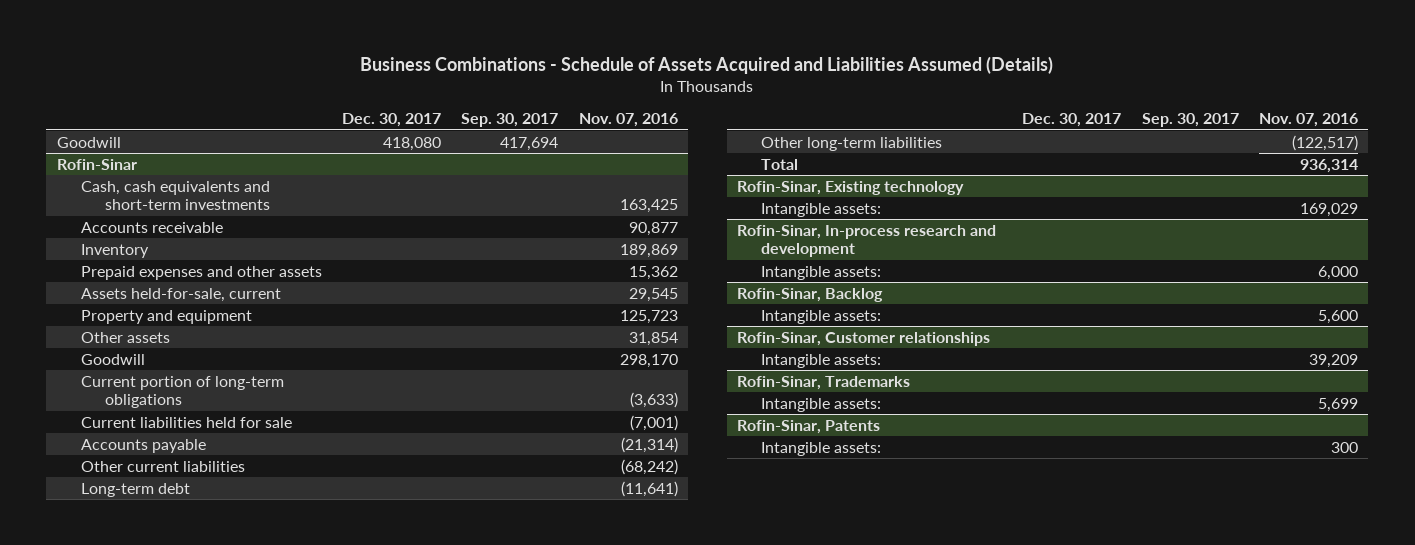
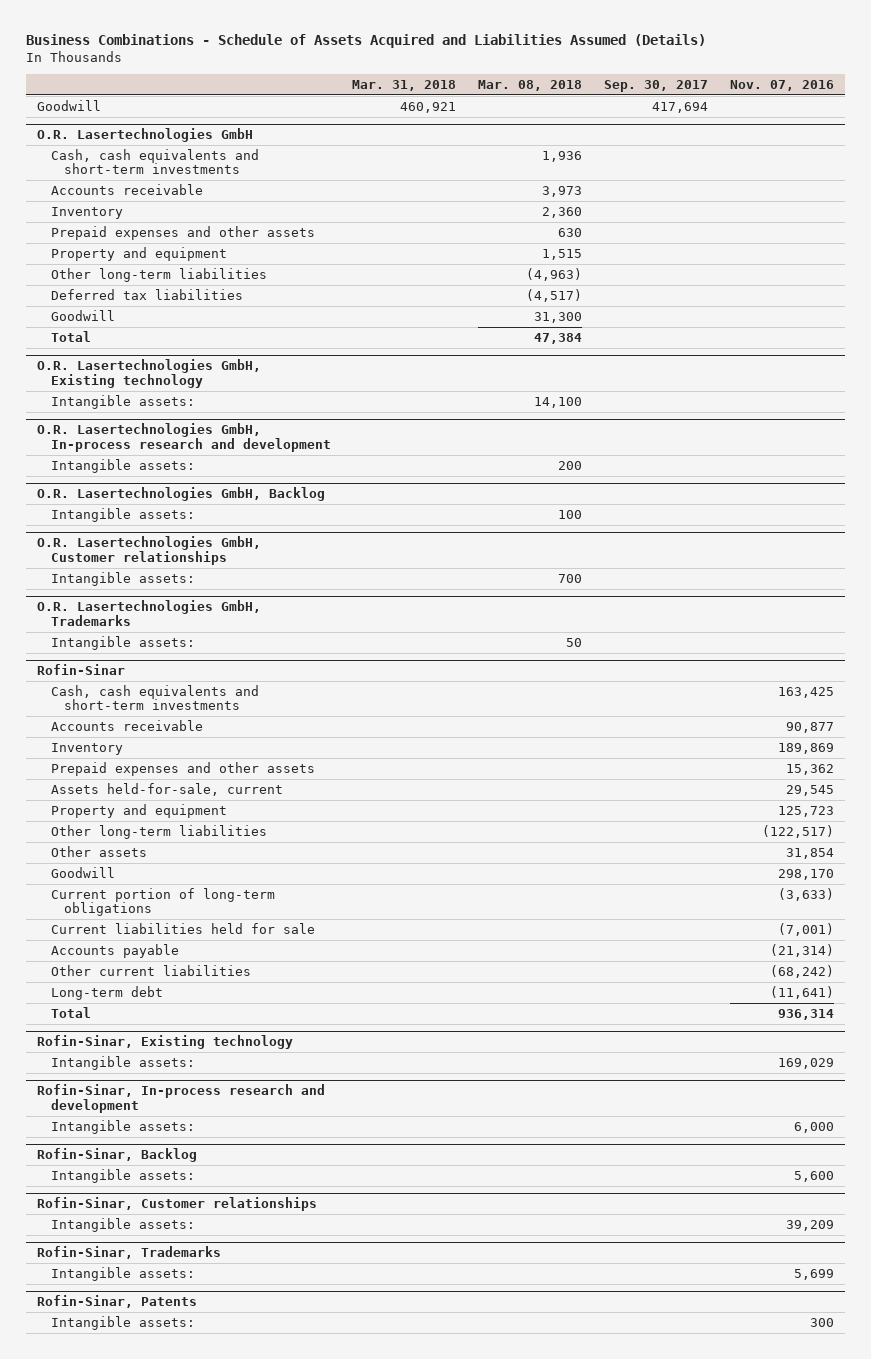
[341,113,441,128] Dec. 30, 2017 -> none
none -> [352,80,457,92] Mar. 31, 2018
none -> [478,80,583,92] Mar. 08, 2018
none -> [37,128,254,143] O.R. Lasertechnologies GmbH
none -> [50,148,259,175] Cash, cash equivalents and short-term investments
none -> [50,183,203,195] Accounts receivable
none -> [50,206,123,219] Inventory
none -> [50,225,315,240] Prepaid expenses and other assets
none -> [50,246,227,261] Property and equipment
none -> [50,267,267,282] Other long-term liabilities
none -> [50,288,243,300] Deferred tax liabilities
none -> [50,309,115,321] Goodwill
none -> [50,330,91,342] Total
none -> [37,359,262,388] O.R. Lasertechnologies GmbH, Existing technology
none -> [50,394,195,409] Intangible assets:
none -> [37,423,331,452] O.R. Lasertechnologies GmbH, In-process research and development
none -> [50,458,195,473] Intangible assets:
none -> [37,487,326,502] O.R. Lasertechnologies GmbH, Backlog
none -> [50,507,195,522] Intangible assets:
none -> [37,536,262,565] O.R. Lasertechnologies GmbH, Customer relationships
none -> [50,571,195,586] Intangible assets:
none -> [37,600,262,626] O.R. Lasertechnologies GmbH, Trademarks
none -> [50,635,195,650] Intangible assets:
[761,136,943,151] Other long-term liabilities -> [50,824,267,839] Other long-term liabilities

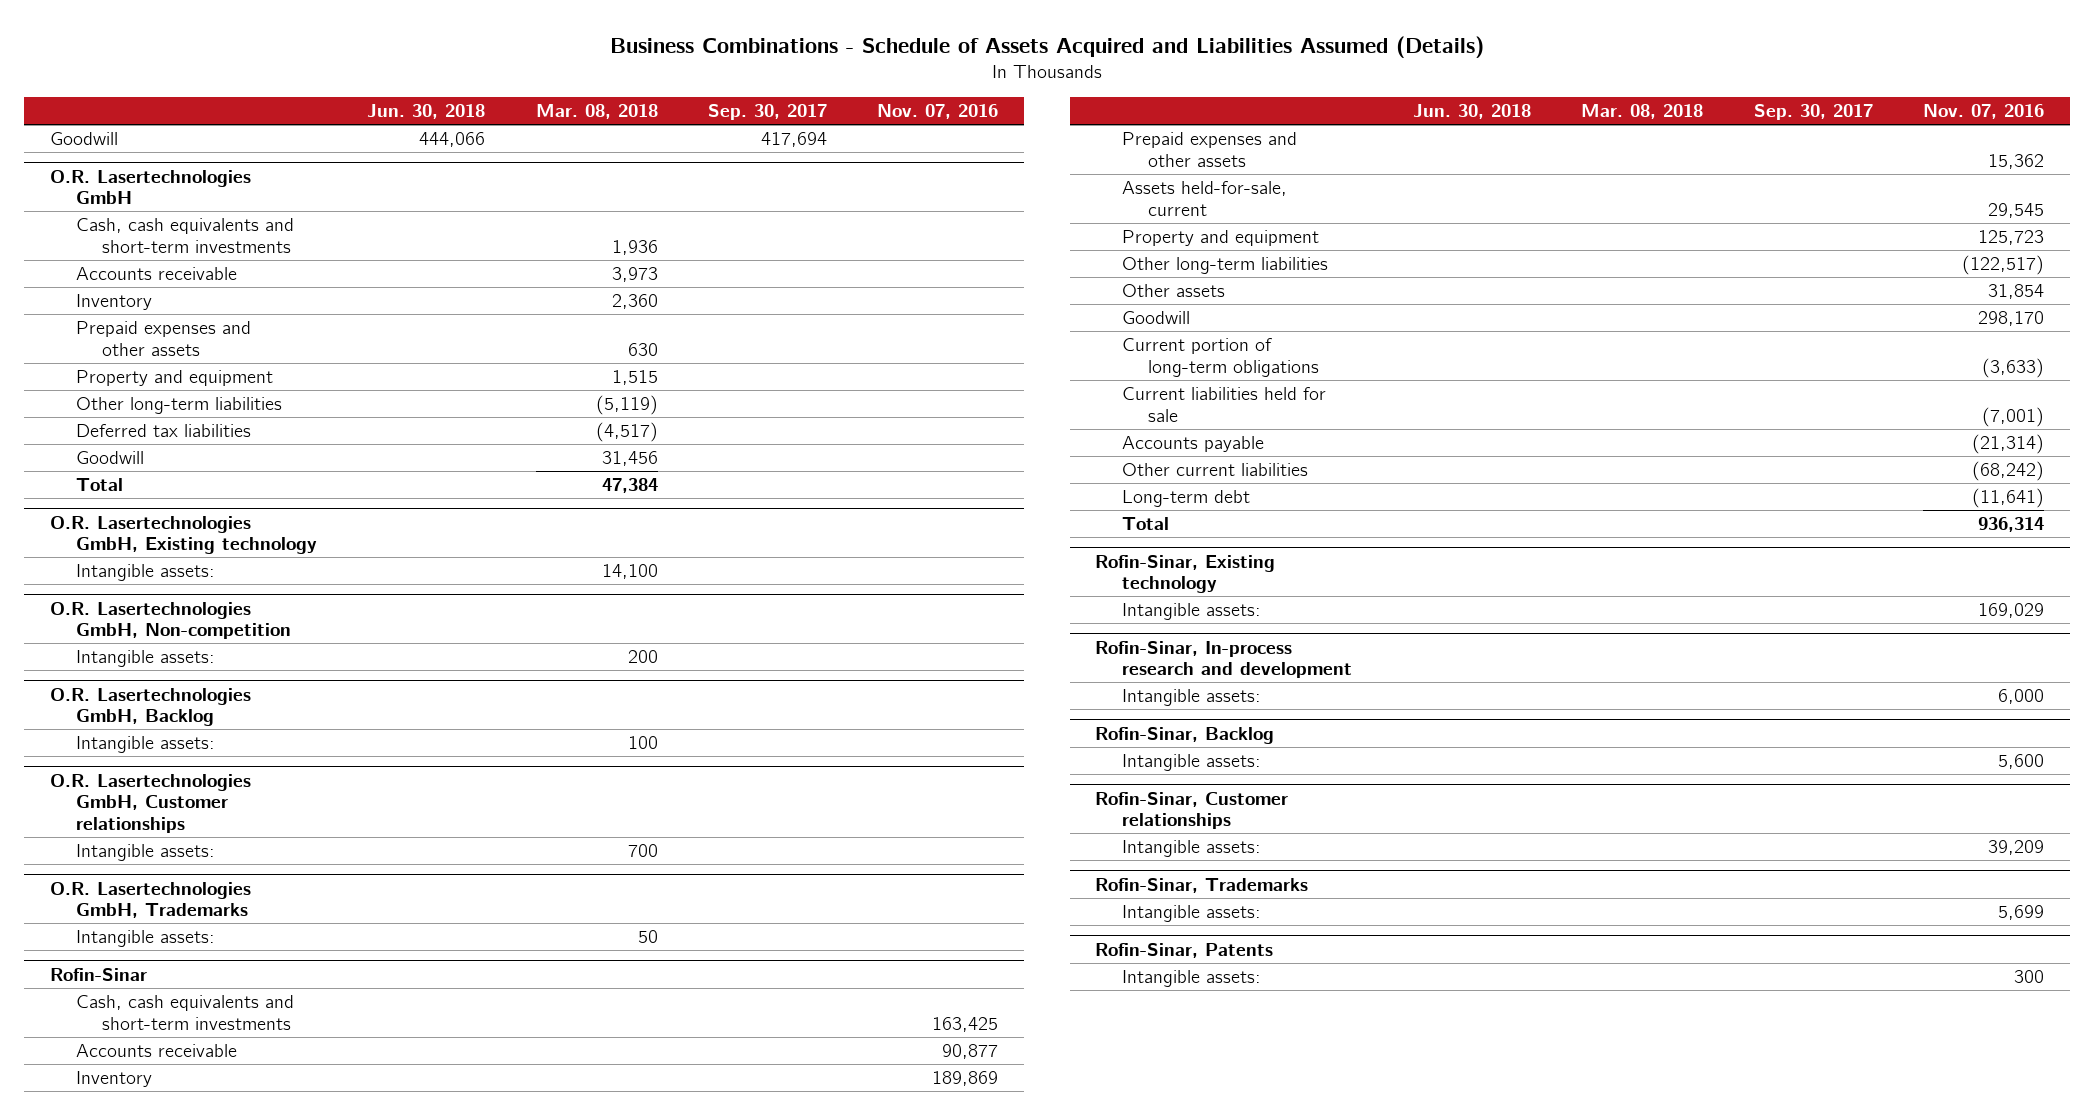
[352,80,457,92] Mar. 31, 2018 -> none
none -> [367,104,486,120] Jun. 30, 2018
[526,267,583,281] (4,963) -> [595,395,658,416] (5,119)
[534,311,583,323] 31,300 -> [601,451,658,467] 31,456
[37,423,331,452] O.R. Lasertechnologies GmbH, In-process research and development -> [49,601,291,640] O.R. Lasertechnologies GmbH, Non-competition

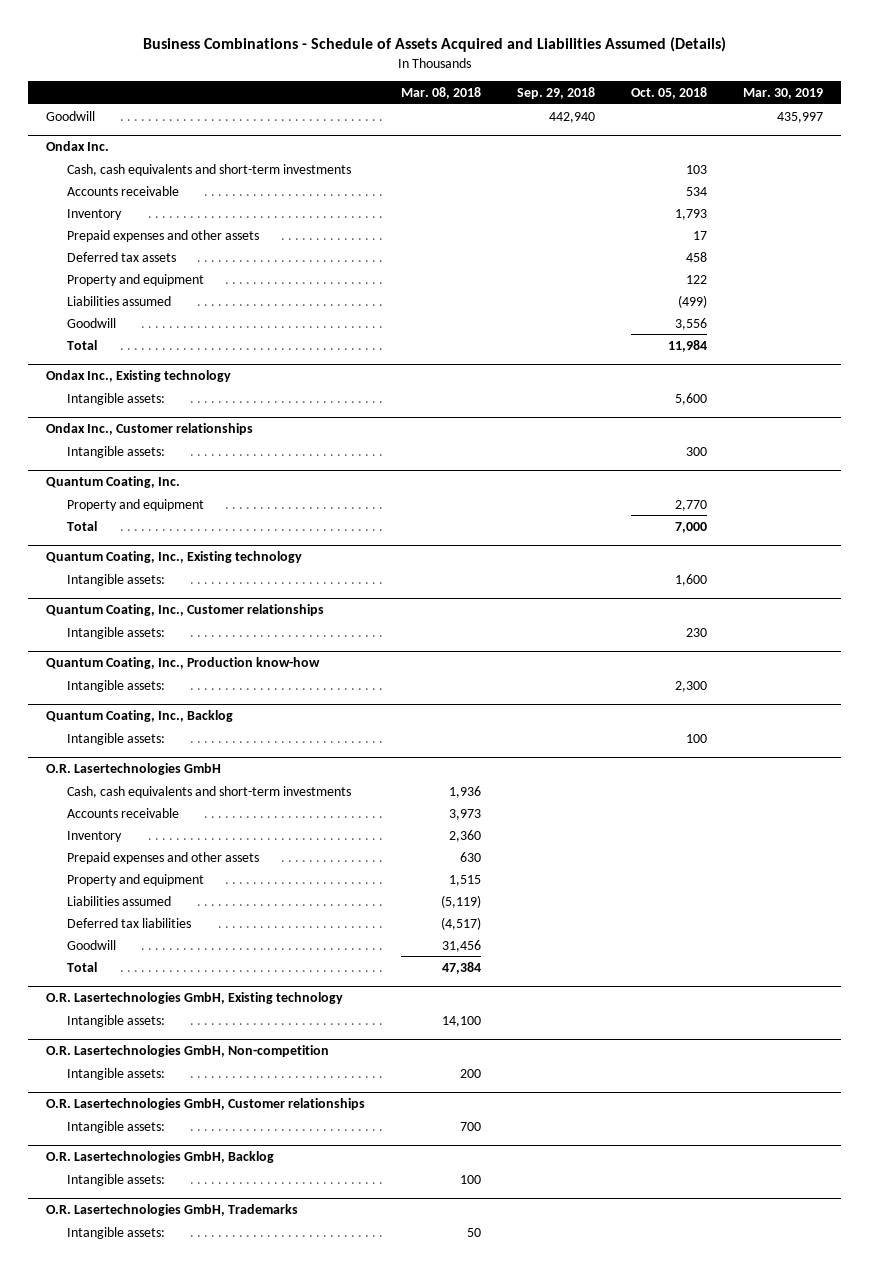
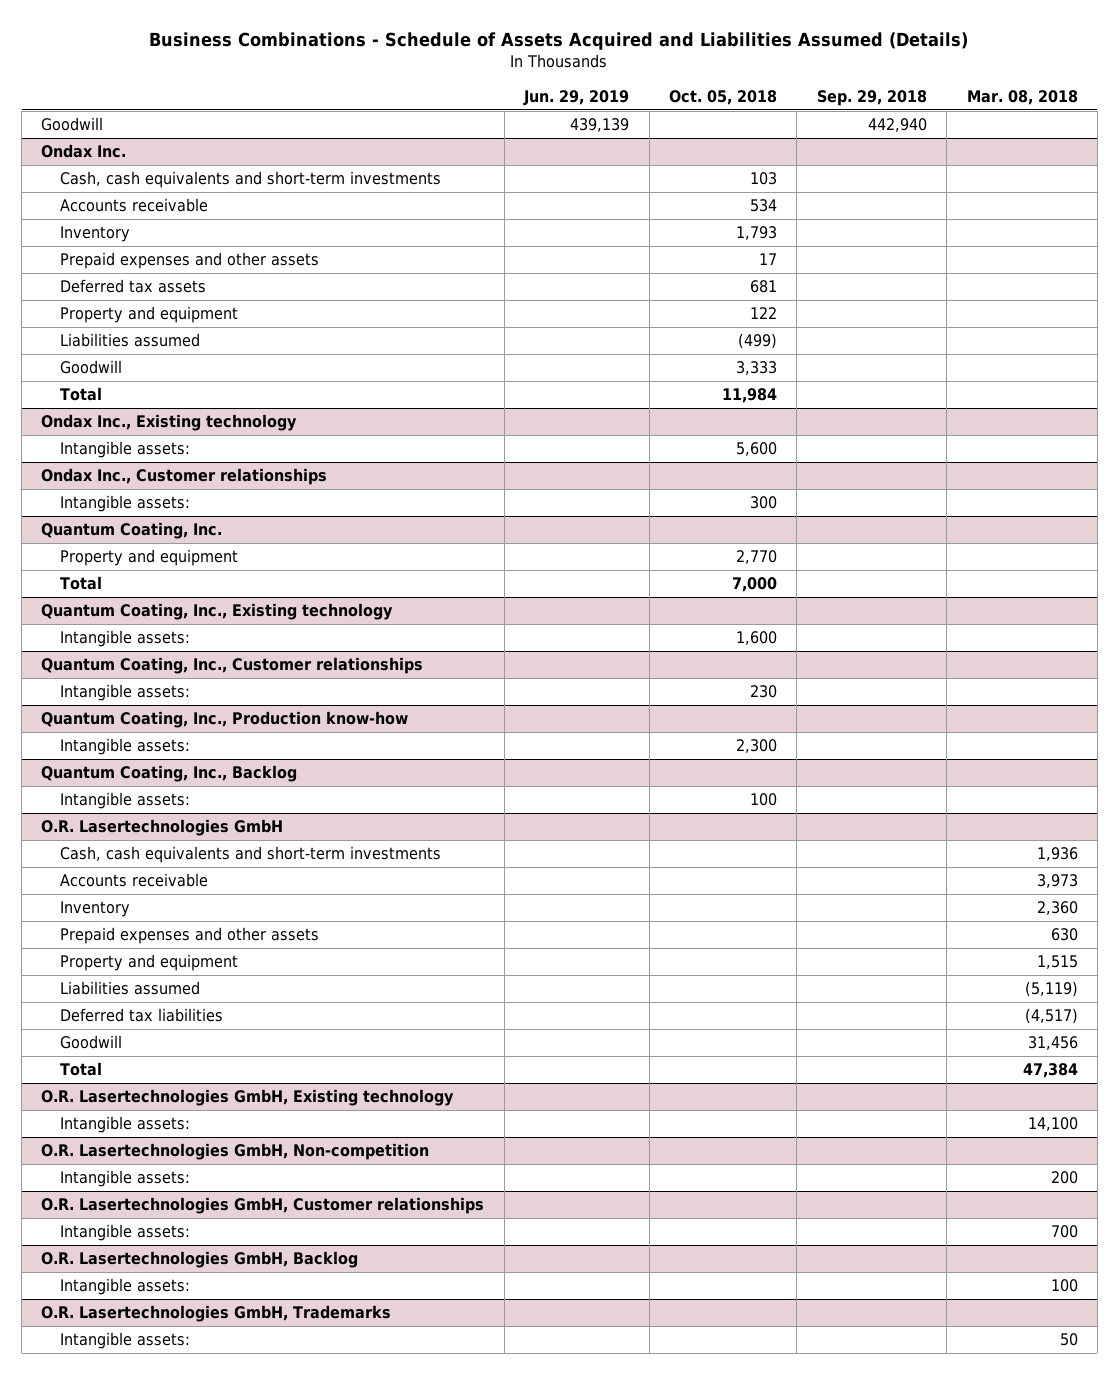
[743,87,824,99] Mar. 30, 2019 -> none
none -> [523,90,630,107] Jun. 29, 2019
[686,251,708,262] 458 -> [749,280,777,294] 681
[675,317,708,330] 3,556 -> [735,361,777,376] 3,333

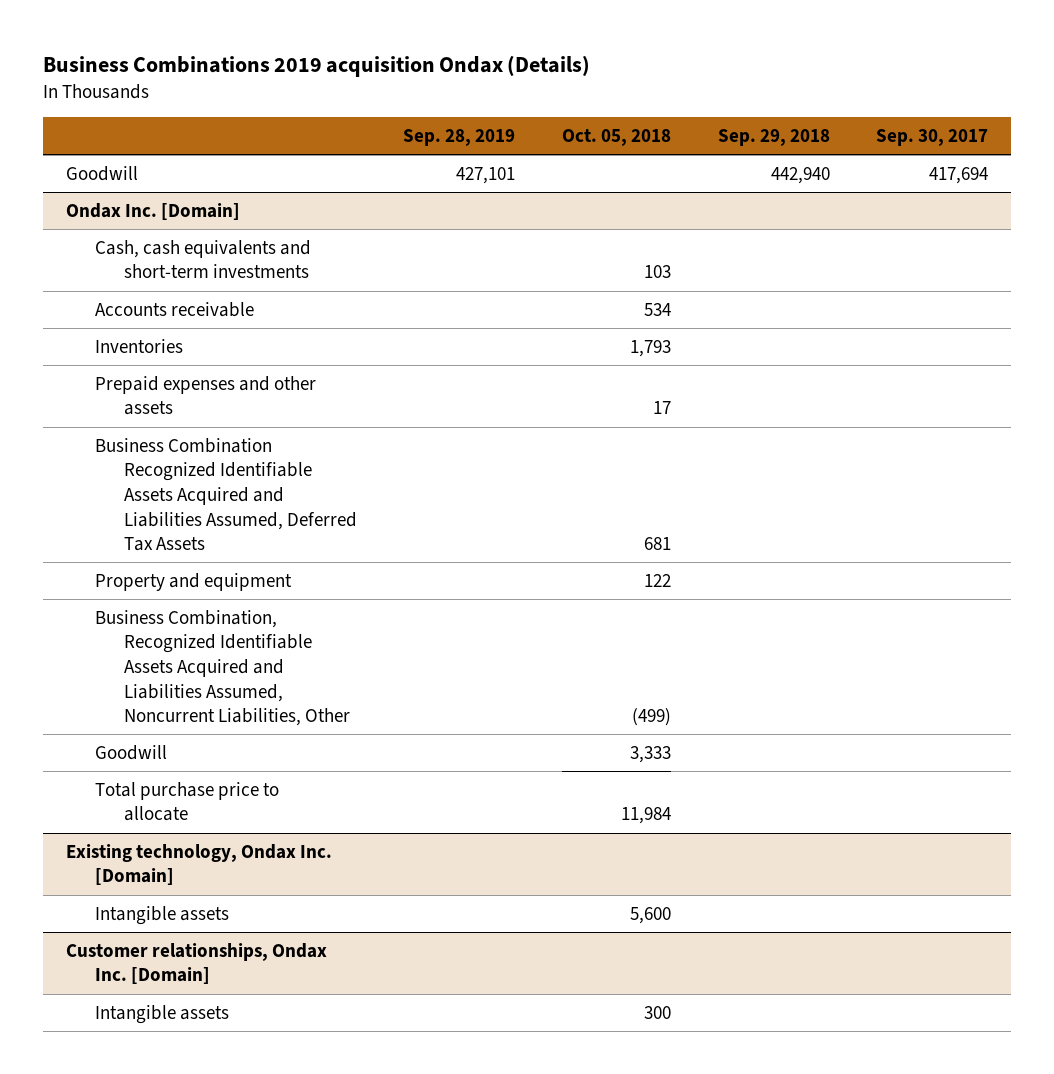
[149,32,969,51] Business Combinations - Schedule of Assets Acquired and Liabilities Assumed (Details) -> [42,55,590,78] Business Combinations 2019 acquisition Ondax (Details)
[523,90,630,107] Jun. 29, 2019 -> none
[966,90,1078,106] Mar. 08, 2018 -> none
none -> [403,129,516,147] Sep. 28, 2019
none -> [876,129,989,147] Sep. 30, 2017
[41,144,127,159] Ondax Inc. -> [66,202,241,220] Ondax Inc. [Domain]
[60,226,131,243] Inventory -> [95,338,184,353] Inventories
[60,279,207,294] Deferred tax assets -> [95,437,357,552] Business Combination Recognized Identifiable Assets Acquired and Liabilities Assumed, Deferred Tax Assets
[60,333,201,348] Liabilities assumed -> [95,609,350,727] Business Combination, Recognized Identifiable Assets Acquired and Liabilities Assumed, Noncurrent Liabilities, Other
[41,522,223,540] Quantum Coating, Inc. -> none
[60,549,239,567] Property and equipment -> none
[60,576,103,591] Total -> none
[41,603,394,621] Quantum Coating, Inc., Existing technology -> none
[60,630,191,648] Intangible assets: -> none
[41,657,424,675] Quantum Coating, Inc., Customer relationships -> none
[60,684,191,702] Intangible assets: -> none
[41,711,409,729] Quantum Coating, Inc., Production know-how -> none
[60,738,191,756] Intangible assets: -> none
[41,765,298,783] Quantum Coating, Inc., Backlog -> none
[60,792,191,810] Intangible assets: -> none
[41,819,284,837] O.R. Lasertechnologies GmbH -> none
[60,846,442,864] Cash, cash equivalents and short-term investments -> none
[60,873,209,888] Accounts receivable -> none
[60,901,131,918] Inventory -> none
[60,927,320,945] Prepaid expenses and other assets -> none
[60,954,239,972] Property and equipment -> none
[60,981,201,996] Liabilities assumed -> none
[60,1008,224,1023] Deferred tax liabilities -> none
[60,1035,123,1050] Goodwill -> none
[60,1062,103,1077] Total -> none
[41,1089,455,1107] O.R. Lasertechnologies GmbH, Existing technology -> none
[60,1116,191,1134] Intangible assets: -> none
[41,1143,430,1161] O.R. Lasertechnologies GmbH, Non-competition -> none
[60,1170,191,1188] Intangible assets: -> none
[41,1197,485,1215] O.R. Lasertechnologies GmbH, Customer relationships -> none
[60,1224,191,1242] Intangible assets: -> none
[41,1251,359,1269] O.R. Lasertechnologies GmbH, Backlog -> none
[60,1278,191,1296] Intangible assets: -> none
[41,1305,392,1323] O.R. Lasertechnologies GmbH, Trademarks -> none
[60,1332,191,1350] Intangible assets: -> none
[60,387,103,402] Total -> [95,781,280,822] Total purchase price to allocate
[41,414,298,432] Ondax Inc., Existing technology -> [66,843,333,886] Existing technology, Ondax Inc. [Domain]
[60,441,191,459] Intangible assets: -> [95,905,230,925] Intangible assets
[41,468,328,486] Ondax Inc., Customer relationships -> [66,942,328,985] Customer relationships, Ondax Inc. [Domain]
[60,495,191,513] Intangible assets: -> [95,1004,230,1024] Intangible assets

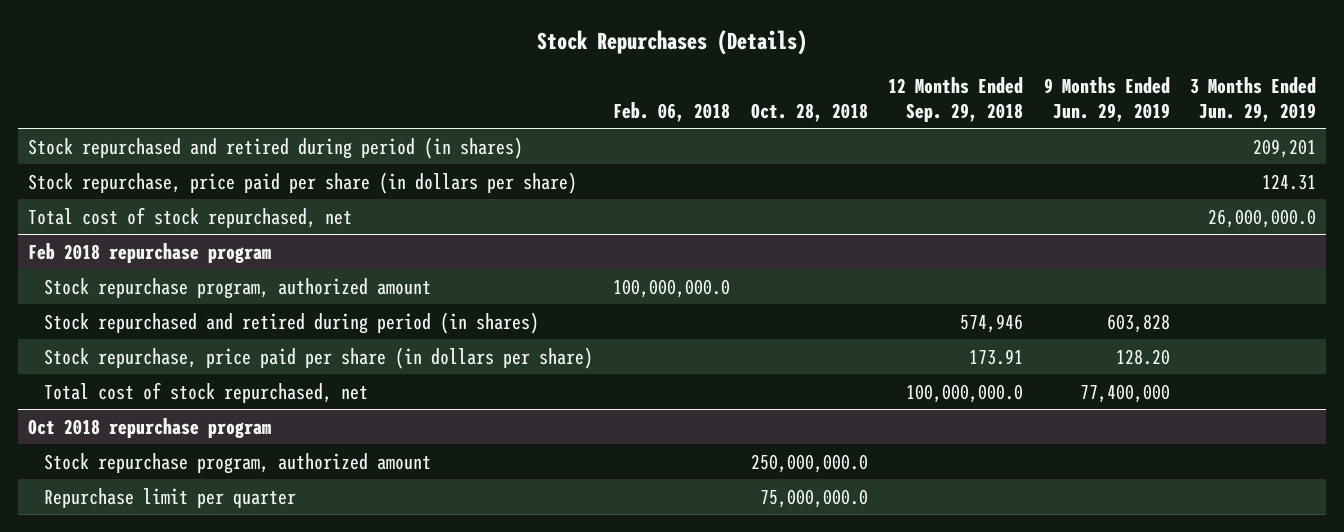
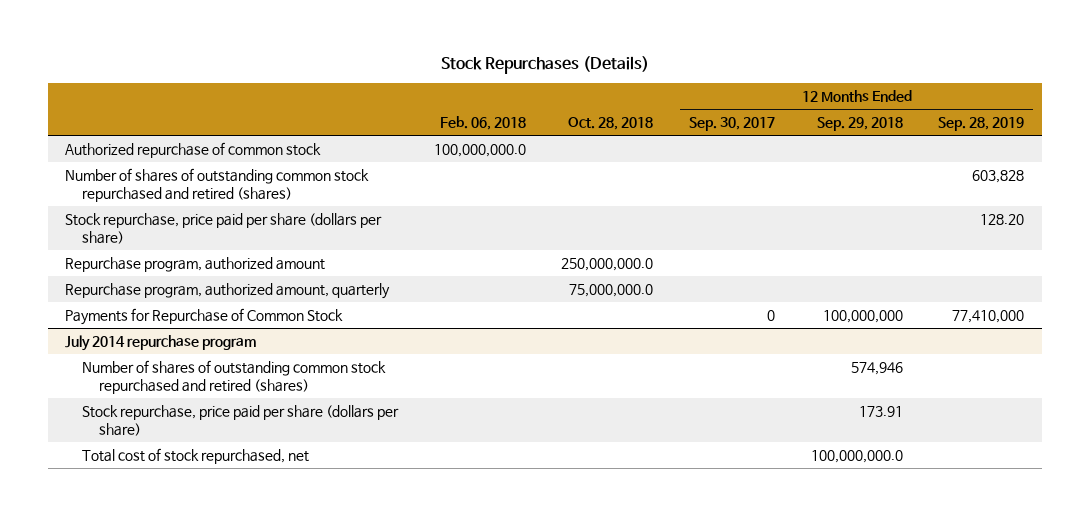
[1043,77,1170,122] 9 Months Ended Jun. 29, 2019 -> none
[1189,77,1316,122] 3 Months Ended Jun. 29, 2019 -> none
none -> [689,117,776,132] Sep. 30, 2017
none -> [938,117,1025,132] Sep. 28, 2019
[27,206,352,228] Total cost of stock repurchased, net -> none
[43,277,431,299] Stock repurchase program, authorized amount -> none
none -> [65,142,322,159] Authorized repurchase of common stock
[27,136,523,159] Stock repurchased and retired during period (in shares) -> [65,168,370,202] Number of shares of outstanding common stock repurchased and retired (shares)
[27,171,577,194] Stock repurchase, price paid per share (in dollars per share) -> [65,213,383,244] Stock repurchase, price paid per share (dollars per share)
none -> [65,257,326,273] Repurchase program, authorized amount
none -> [65,283,391,300] Repurchase program, authorized amount, quarterly
none -> [65,308,344,326] Payments for Repurchase of Common Stock
[27,242,271,263] Feb 2018 repurchase program -> [65,335,257,352] July 2014 repurchase program
[43,311,539,334] Stock repurchased and retired during period (in shares) -> [82,360,387,394] Number of shares of outstanding common stock repurchased and retired (shares)
[43,346,593,369] Stock repurchase, price paid per share (in dollars per share) -> [82,405,400,436] Stock repurchase, price paid per share (dollars per share)
[27,417,271,438] Oct 2018 repurchase program -> none
[43,452,431,474] Stock repurchase program, authorized amount -> none
[43,487,296,508] Repurchase limit per quarter -> none

